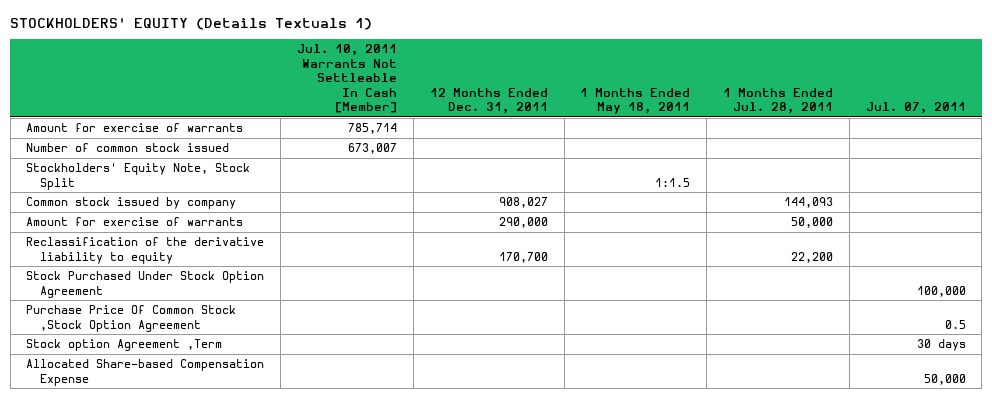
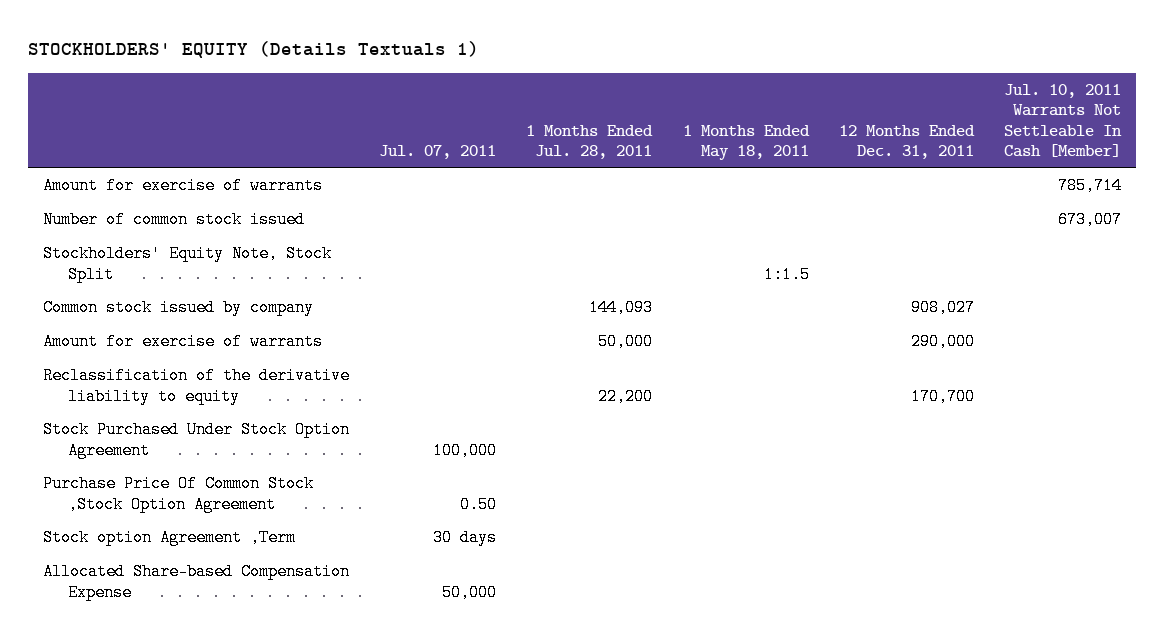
[944,319,966,329] 0.5 -> [460,495,498,513] 0.50

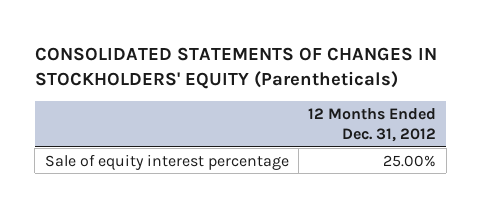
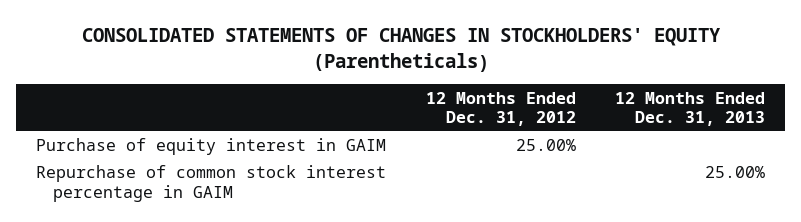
none -> [615,91,766,127] 12 Months Ended Dec. 31, 2013
[44,153,289,170] Sale of equity interest percentage -> [36,138,387,156] Purchase of equity interest in GAIM
none -> [36,165,387,203] Repurchase of common stock interest percentage in GAIM

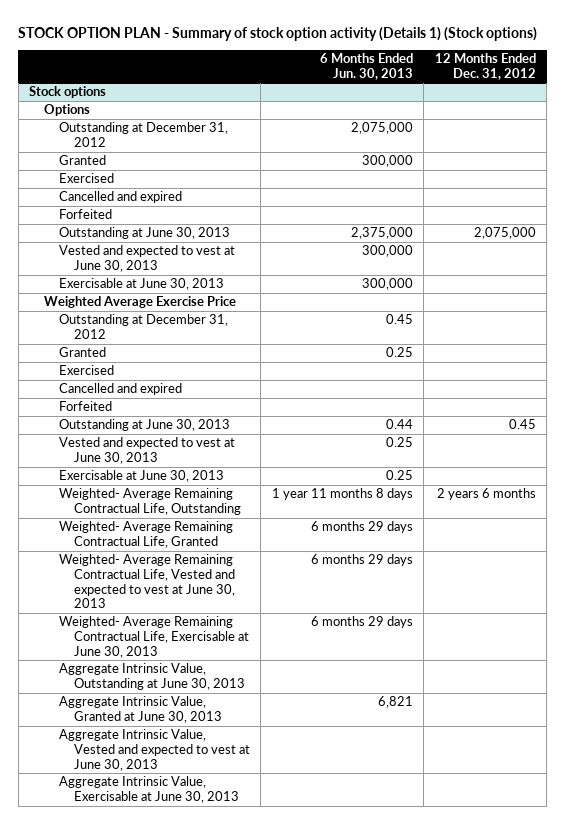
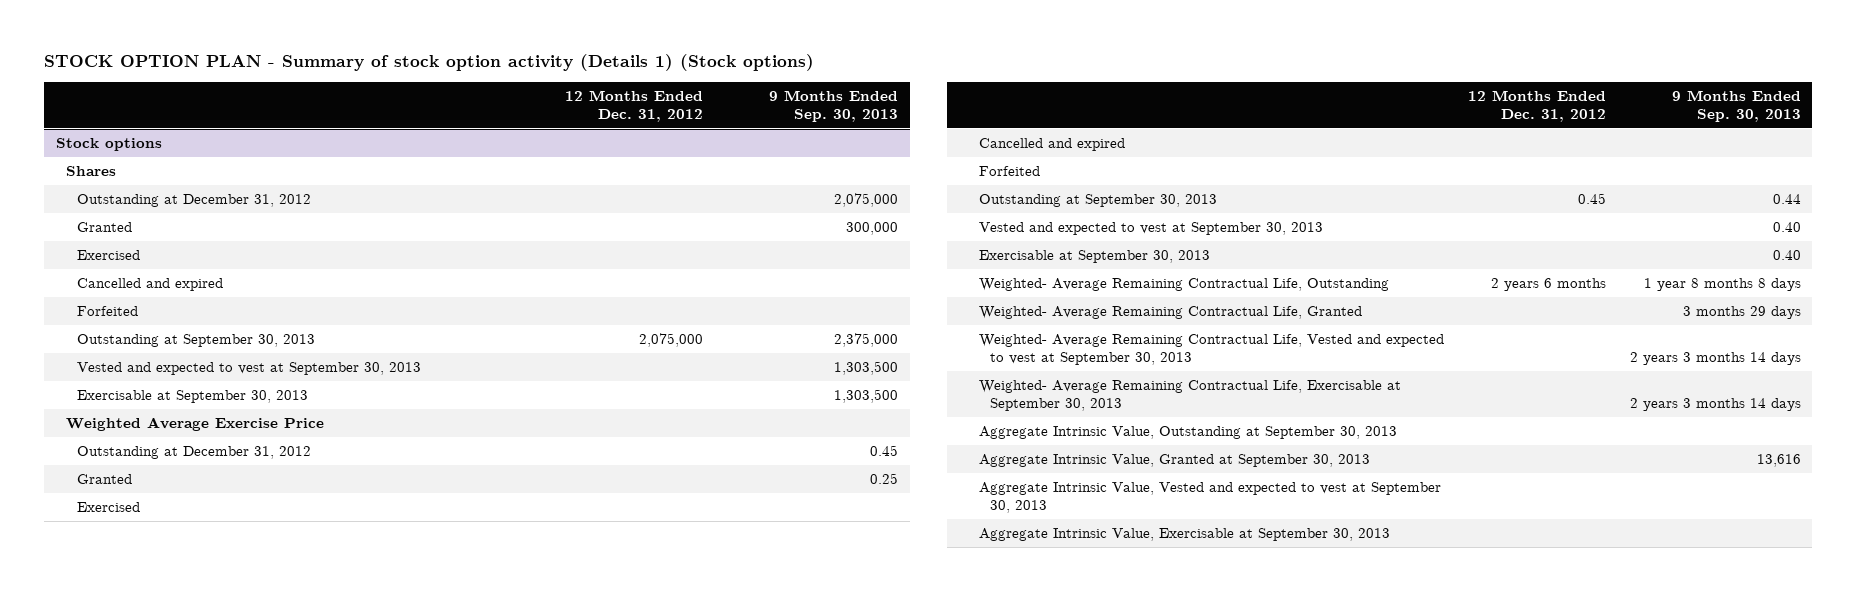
[319,53,413,80] 6 Months Ended Jun. 30, 2013 -> none
none -> [768,90,898,122] 9 Months Ended Sep. 30, 2013
[44,104,91,117] Options -> [66,166,117,177] Shares
[59,227,231,240] Outstanding at June 30, 2013 -> [76,334,315,348] Outstanding at September 30, 2013
[59,245,236,273] Vested and expected to vest at June 30, 2013 -> [76,362,421,376] Vested and expected to vest at September 30, 2013
[59,278,225,291] Exercisable at June 30, 2013 -> [76,390,308,404] Exercisable at September 30, 2013
[59,419,231,432] Outstanding at June 30, 2013 -> [979,194,1218,208] Outstanding at September 30, 2013
[59,437,236,465] Vested and expected to vest at June 30, 2013 -> [979,222,1324,236] Vested and expected to vest at September 30, 2013
[59,470,225,483] Exercisable at June 30, 2013 -> [979,250,1211,264] Exercisable at September 30, 2013
[59,554,235,609] Weighted- Average Remaining Contractual Life, Vested and expected to vest at June 30, 2013 -> [979,334,1445,366] Weighted- Average Remaining Contractual Life, Vested and expected to vest at September 30, 2013
[59,616,249,658] Weighted- Average Remaining Contractual Life, Exercisable at June 30, 2013 -> [979,380,1402,412] Weighted- Average Remaining Contractual Life, Exercisable at September 30, 2013
[59,663,245,691] Aggregate Intrinsic Value, Outstanding at June 30, 2013 -> [979,426,1398,440] Aggregate Intrinsic Value, Outstanding at September 30, 2013
[59,696,222,724] Aggregate Intrinsic Value, Granted at June 30, 2013 -> [979,454,1371,468] Aggregate Intrinsic Value, Granted at September 30, 2013
[59,729,250,771] Aggregate Intrinsic Value, Vested and expected to vest at June 30, 2013 -> [979,482,1442,514] Aggregate Intrinsic Value, Vested and expected to vest at September 30, 2013
[59,776,239,804] Aggregate Intrinsic Value, Exercisable at June 30, 2013 -> [979,528,1391,542] Aggregate Intrinsic Value, Exercisable at September 30, 2013

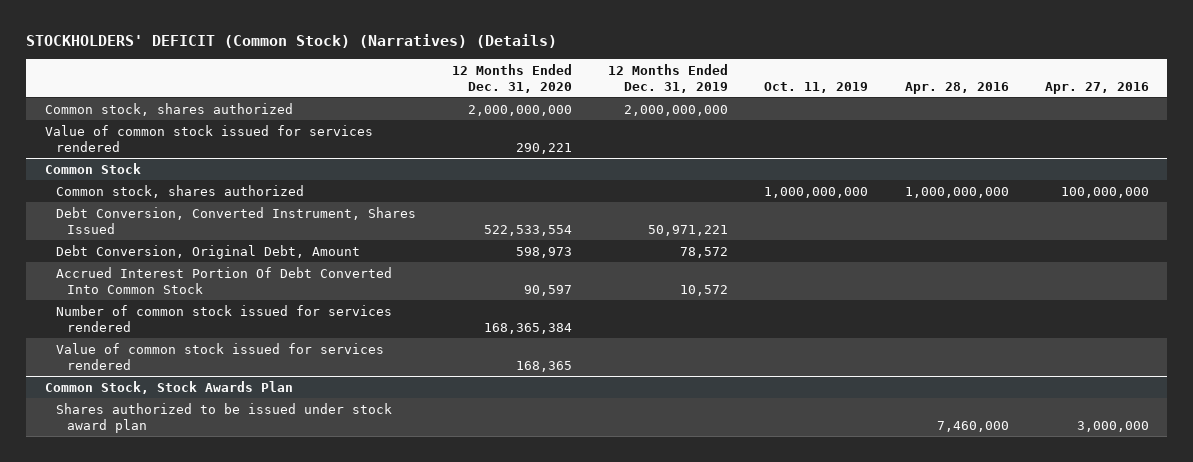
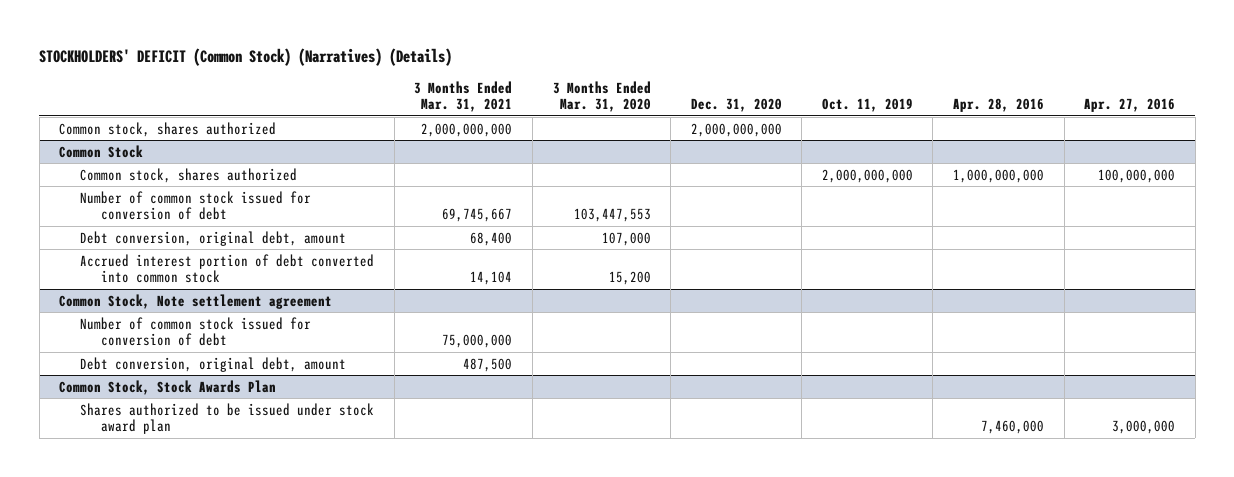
[451,63,572,93] 12 Months Ended Dec. 31, 2020 -> none
[608,63,729,93] 12 Months Ended Dec. 31, 2019 -> none
none -> [414,80,513,113] 3 Months Ended Mar. 31, 2021
none -> [552,80,651,113] 3 Months Ended Mar. 31, 2020
none -> [690,98,782,113] Dec. 31, 2020
[44,124,373,152] Value of common stock issued for services rendered -> none
[55,304,392,332] Number of common stock issued for services rendered -> none
[55,342,384,370] Value of common stock issued for services rendered -> none
[764,186,869,198] 1,000,000,000 -> [821,168,913,183] 2,000,000,000
[55,206,416,234] Debt Conversion, Converted Instrument, Shares Issued -> [80,190,312,221] Number of common stock issued for conversion of debt
[55,244,360,259] Debt Conversion, Original Debt, Amount -> [80,230,347,246] Debt conversion, original debt, amount
[55,266,392,294] Accrued Interest Portion Of Debt Converted Into Common Stock -> [80,253,375,284] Accrued interest portion of debt converted into common stock
none -> [59,293,333,309] Common Stock, Note settlement agreement
none -> [80,316,312,347] Number of common stock issued for conversion of debt
none -> [80,356,347,372] Debt conversion, original debt, amount

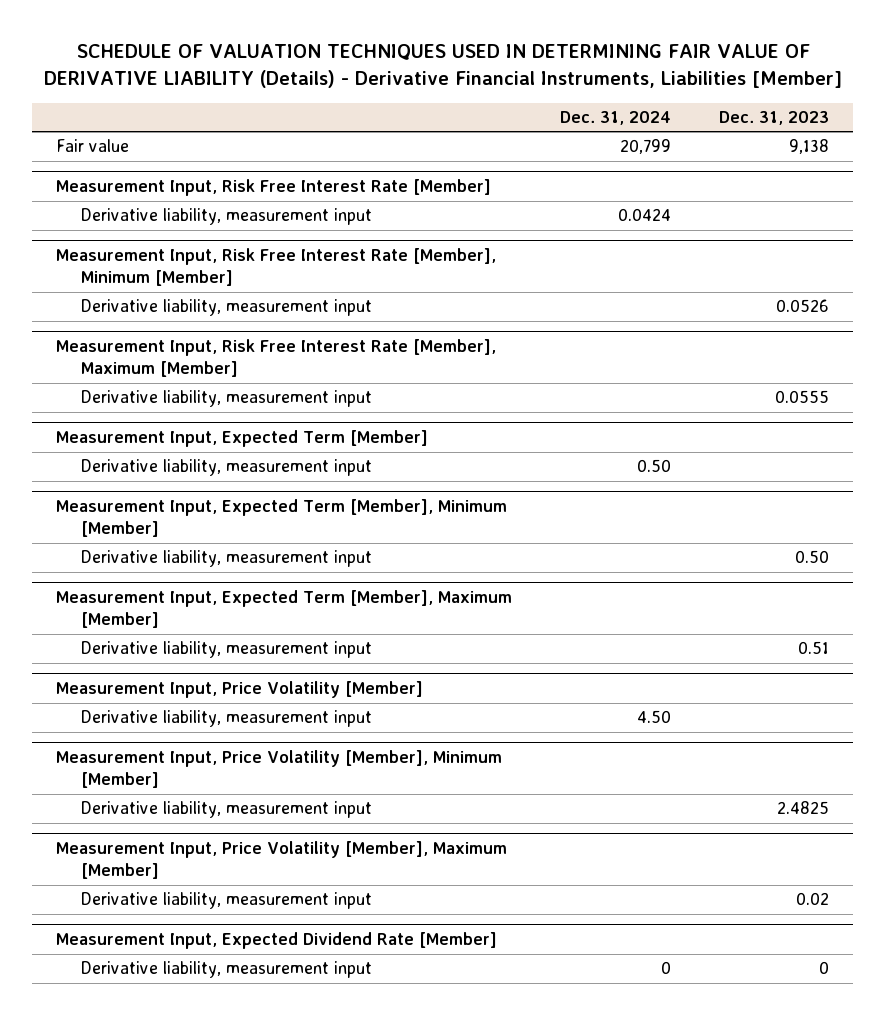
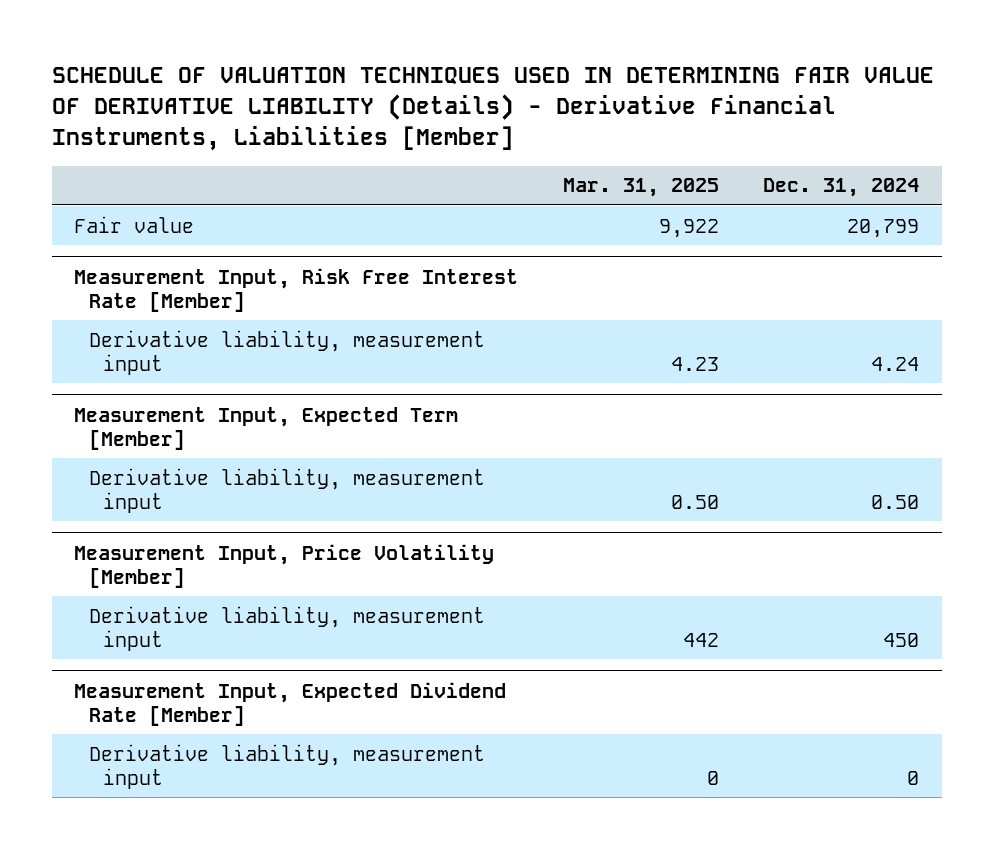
[719,110,830,125] Dec. 31, 2023 -> none
none -> [562,178,719,198] Mar. 31, 2025
[55,248,496,287] Measurement Input, Risk Free Interest Rate [Member], Minimum [Member] -> none
[80,299,372,317] Derivative liability, measurement input -> none
[55,339,496,378] Measurement Input, Risk Free Interest Rate [Member], Maximum [Member] -> none
[80,390,372,408] Derivative liability, measurement input -> none
[618,208,672,222] 0.0424 -> [871,356,920,371] 4.24
[55,499,507,538] Measurement Input, Expected Term [Member], Minimum [Member] -> none
[80,550,372,568] Derivative liability, measurement input -> none
[55,590,512,629] Measurement Input, Expected Term [Member], Maximum [Member] -> none
[80,641,372,659] Derivative liability, measurement input -> none
[55,750,502,789] Measurement Input, Price Volatility [Member], Minimum [Member] -> none
[80,801,372,819] Derivative liability, measurement input -> none
[55,841,507,880] Measurement Input, Price Volatility [Member], Maximum [Member] -> none
[80,892,372,910] Derivative liability, measurement input -> none
[637,710,672,724] 4.50 -> [883,632,920,647] 450

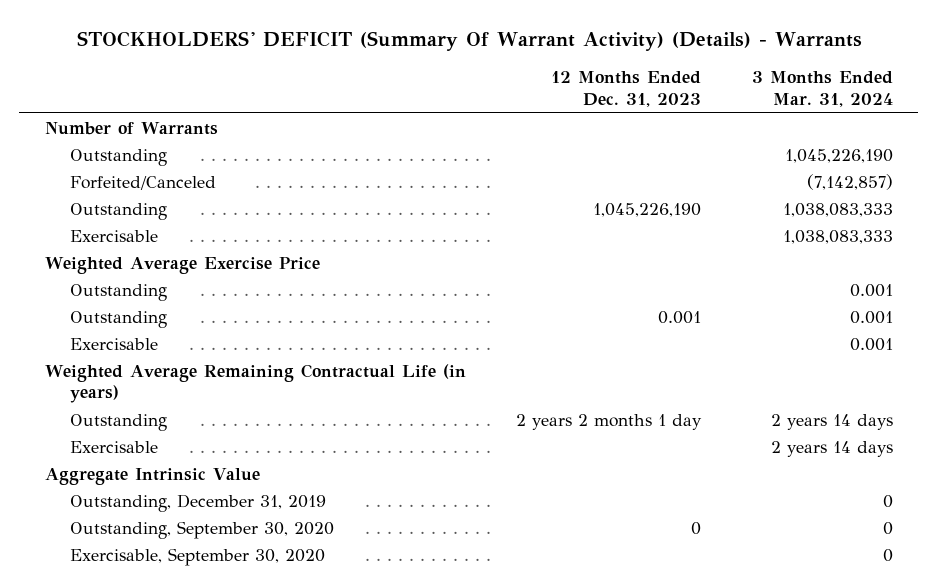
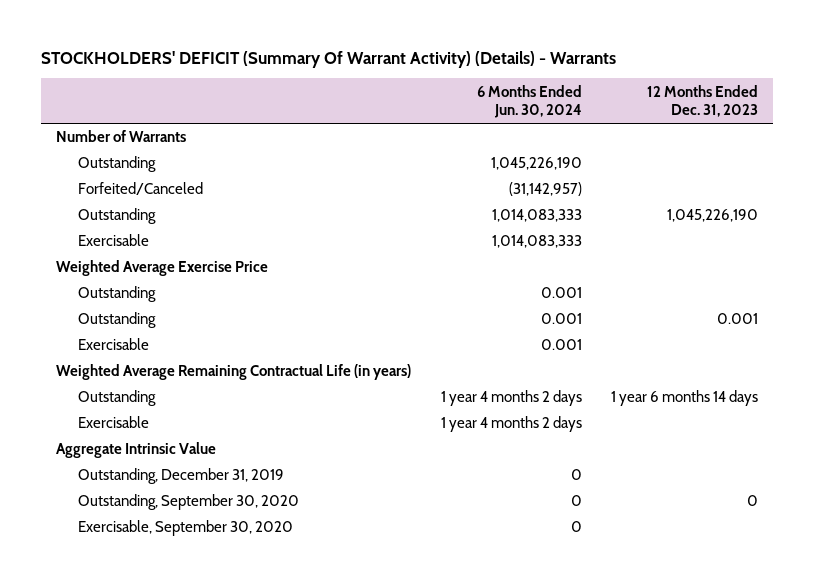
[751,71,893,107] 3 Months Ended Mar. 31, 2024 -> none
none -> [476,84,582,119] 6 Months Ended Jun. 30, 2024
[516,413,703,430] 2 years 2 months 1 day -> [611,390,759,407] 1 year 6 months 14 days

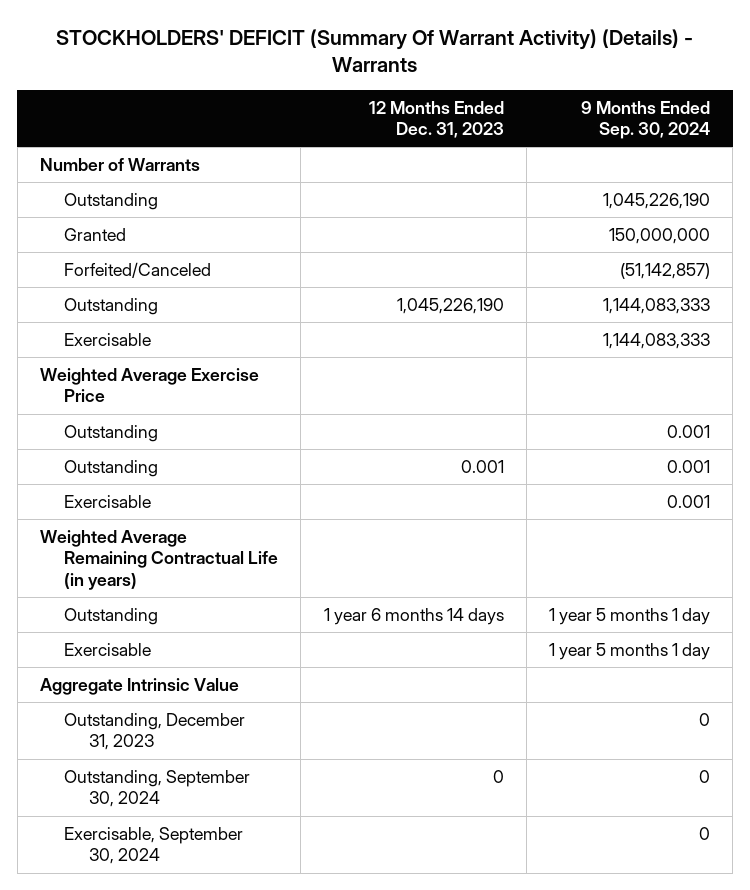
[476,84,582,119] 6 Months Ended Jun. 30, 2024 -> none
none -> [581,100,711,140] 9 Months Ended Sep. 30, 2024
none -> [64,227,127,241] Granted
[78,468,285,485] Outstanding, December 31, 2019 -> [64,712,246,751] Outstanding, December 31, 2023
[78,494,300,511] Outstanding, September 30, 2020 -> [64,769,251,808] Outstanding, September 30, 2024
[78,520,294,537] Exercisable, September 30, 2020 -> [64,826,244,865] Exercisable, September 30, 2024

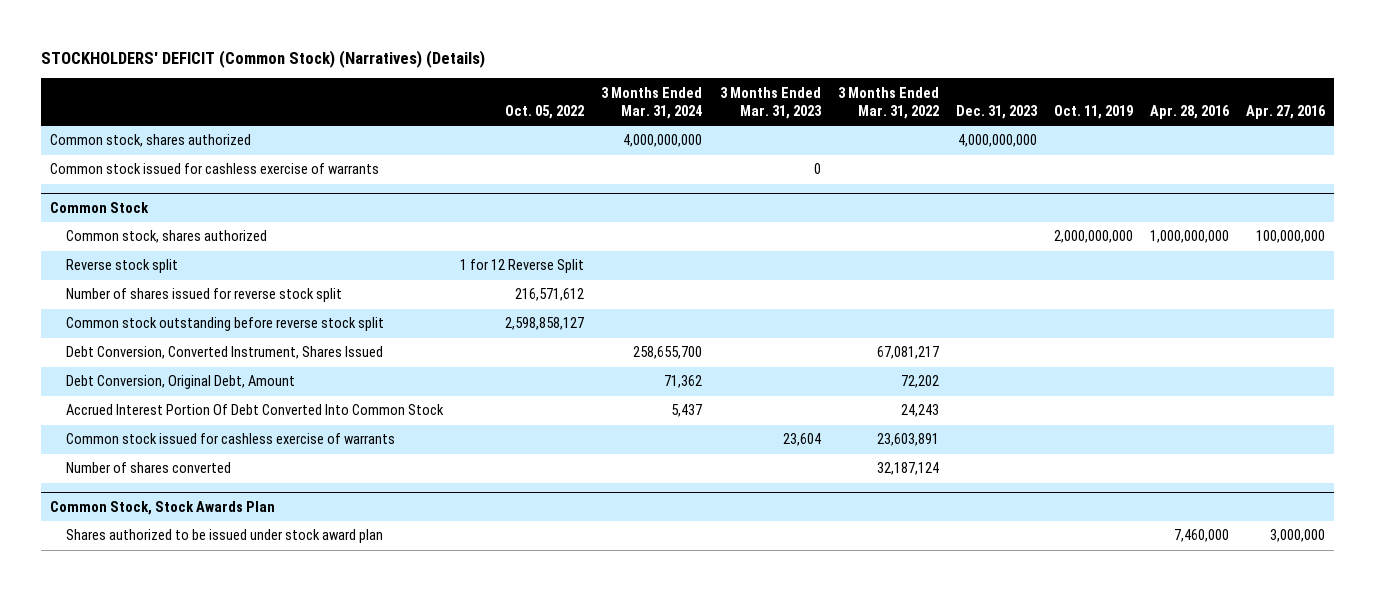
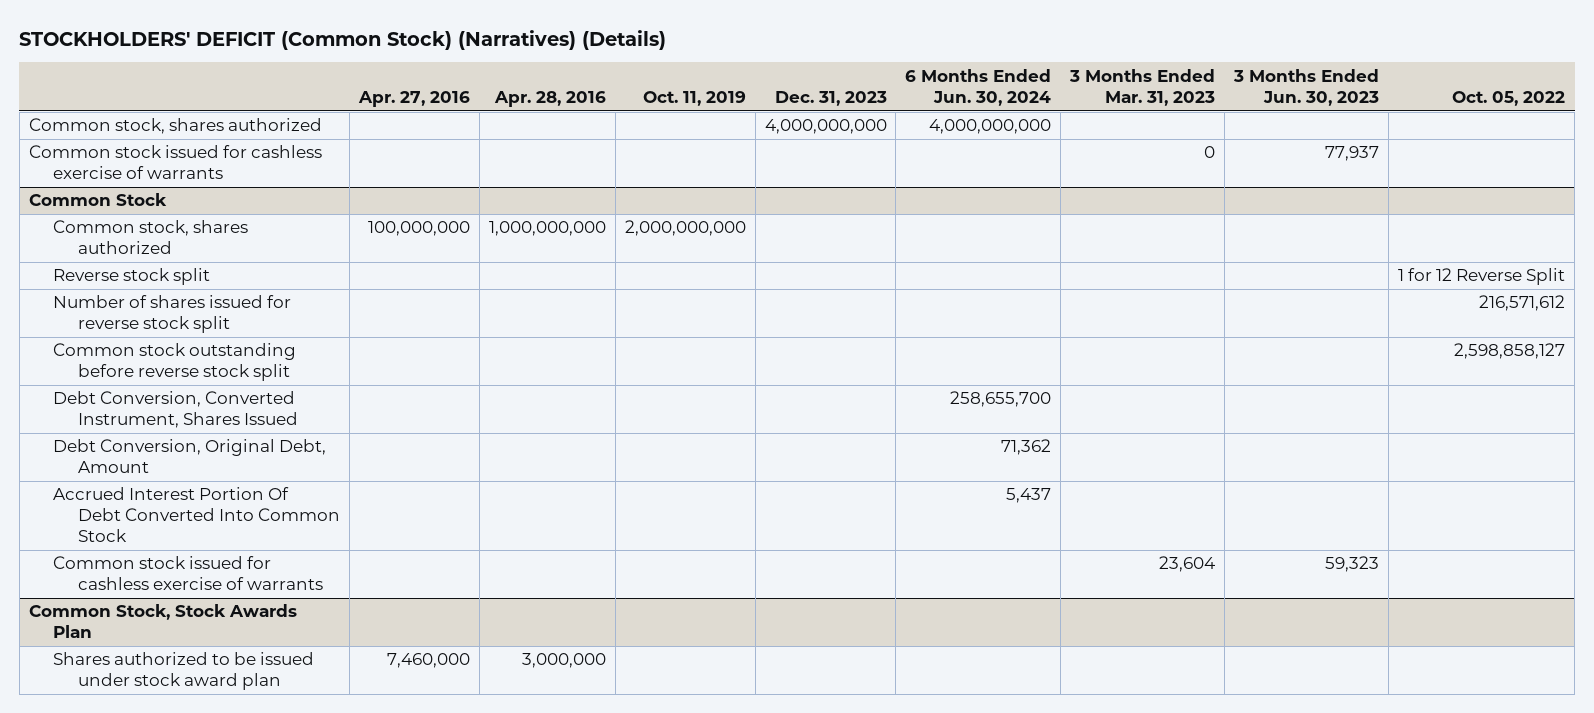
[601,86,703,119] 3 Months Ended Mar. 31, 2024 -> none
[837,86,939,119] 3 Months Ended Mar. 31, 2022 -> none
none -> [905,68,1052,106] 6 Months Ended Jun. 30, 2024
none -> [1233,68,1380,106] 3 Months Ended Jun. 30, 2023
[65,462,231,474] Number of shares converted -> none
[1174,529,1230,543] 7,460,000 -> [521,653,606,669] 3,000,000
[1270,529,1326,543] 3,000,000 -> [386,653,470,669] 7,460,000

